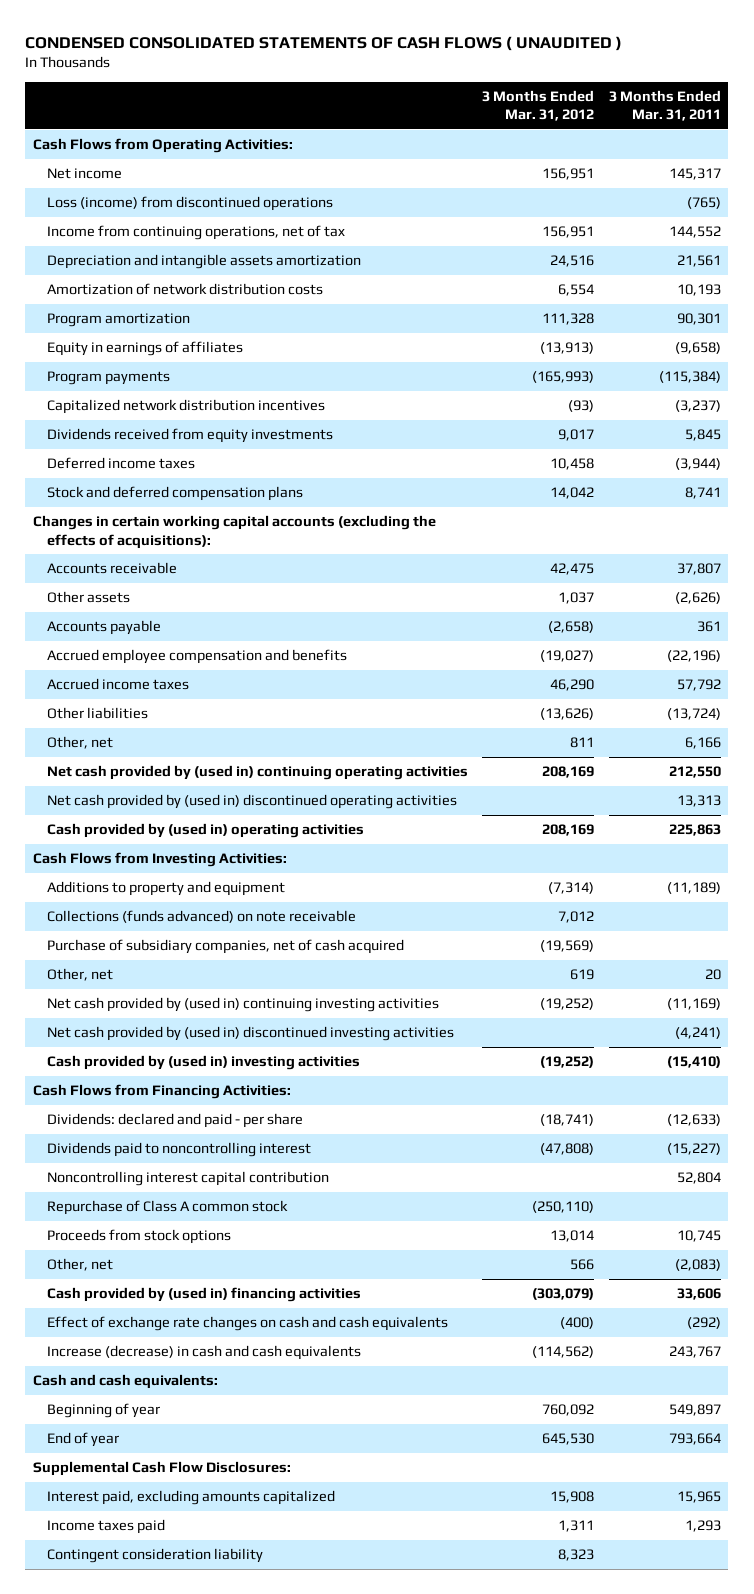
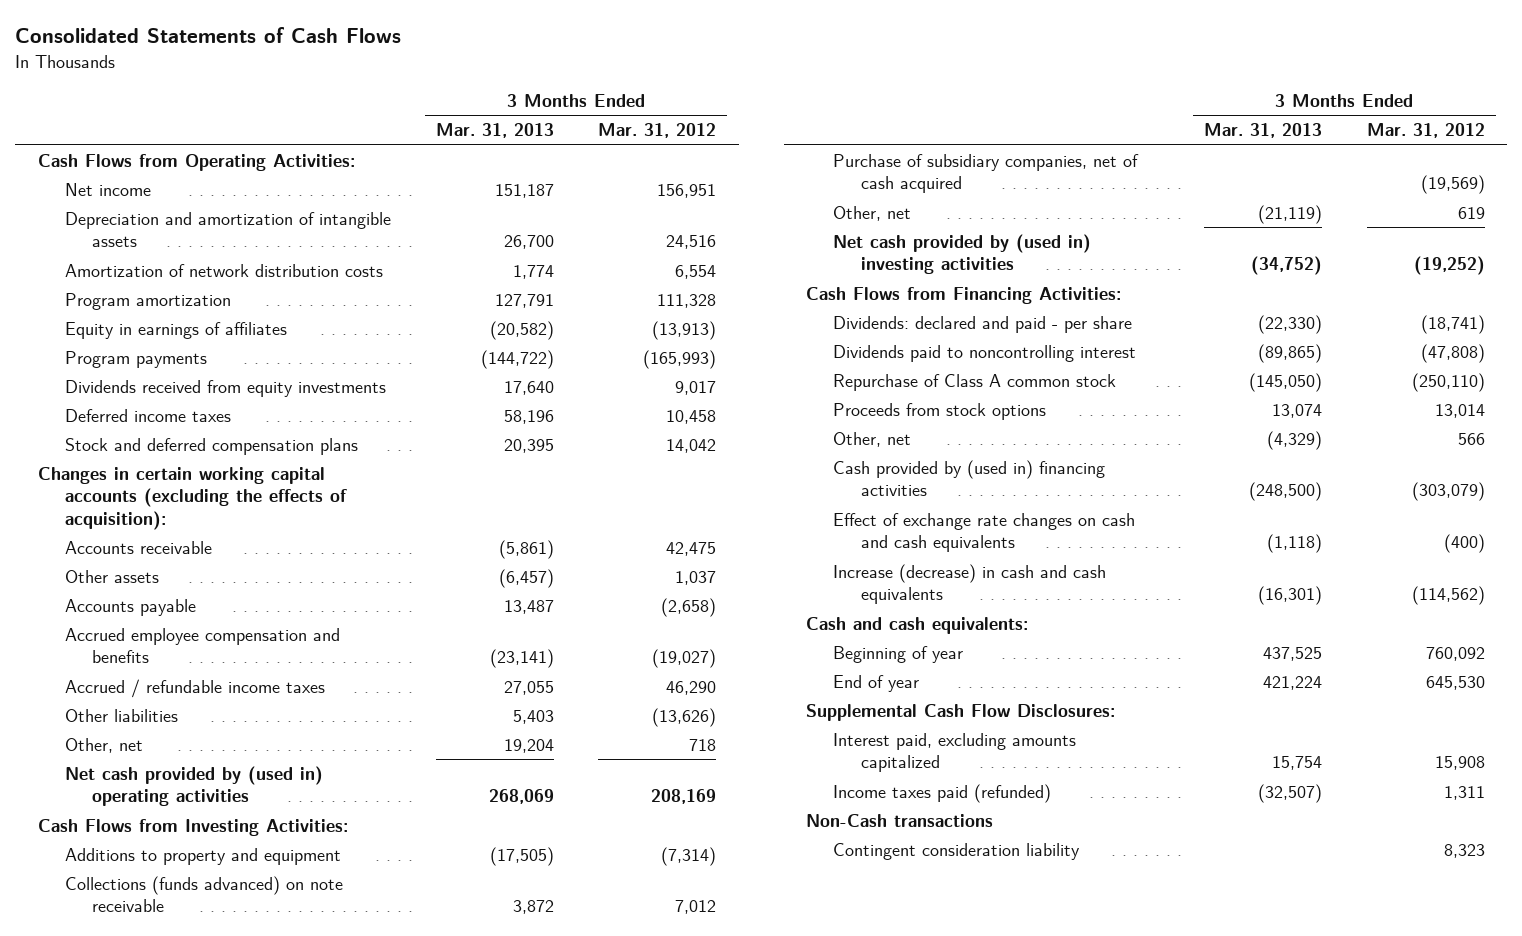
[25,35,623,51] CONDENSED CONSOLIDATED STATEMENTS OF CASH FLOWS ( UNAUDITED ) -> [15,27,402,44] Consolidated Statements of Cash Flows
[609,89,722,122] 3 Months Ended Mar. 31, 2011 -> none
none -> [435,123,554,139] Mar. 31, 2013
[46,196,333,212] Loss (income) from discontinued operations -> none
[46,225,345,241] Income from continuing operations, net of tax -> none
[46,254,361,270] Depreciation and intangible assets amortization -> [65,212,392,248] Depreciation and amortization of intangible assets
[46,399,325,415] Capitalized network distribution incentives -> none
[32,515,436,549] Changes in certain working capital accounts (excluding the effects of acquisitions): -> [37,467,348,530] Changes in certain working capital accounts (excluding the effects of acquisition):
[46,678,189,691] Accrued income taxes -> [65,679,326,699] Accrued / refundable income taxes
[46,794,457,810] Net cash provided by (used in) discontinued operating activities -> none
[46,823,364,839] Cash provided by (used in) operating activities -> none
[570,737,595,749] 811 -> [689,739,717,752] 718
[46,765,468,781] Net cash provided by (used in) continuing operating activities -> [65,766,324,807] Net cash provided by (used in) operating activities
[46,1026,454,1042] Net cash provided by (used in) discontinued investing activities -> none
[46,1055,360,1071] Cash provided by (used in) investing activities -> none
[46,997,439,1013] Net cash provided by (used in) continuing investing activities -> [833,234,1092,275] Net cash provided by (used in) investing activities
[46,1171,329,1187] Noncontrolling interest capital contribution -> none
[46,1519,165,1535] Income taxes paid -> [833,784,1052,804] Income taxes paid (refunded)
none -> [805,814,993,828] Non-Cash transactions

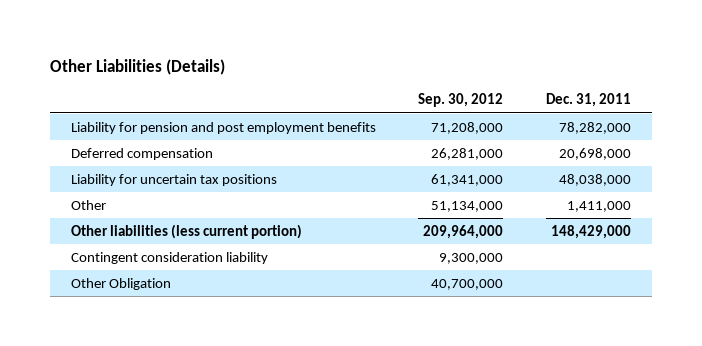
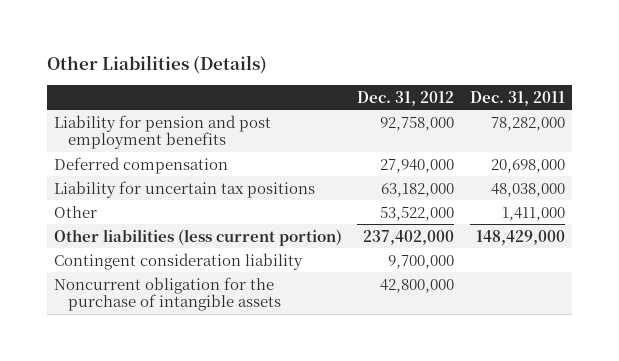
[418,93,504,108] Sep. 30, 2012 -> none
none -> [357,90,455,106] Dec. 31, 2012
[70,277,171,290] Other Obligation -> [54,276,281,312] Noncurrent obligation for the purchase of intangible assets

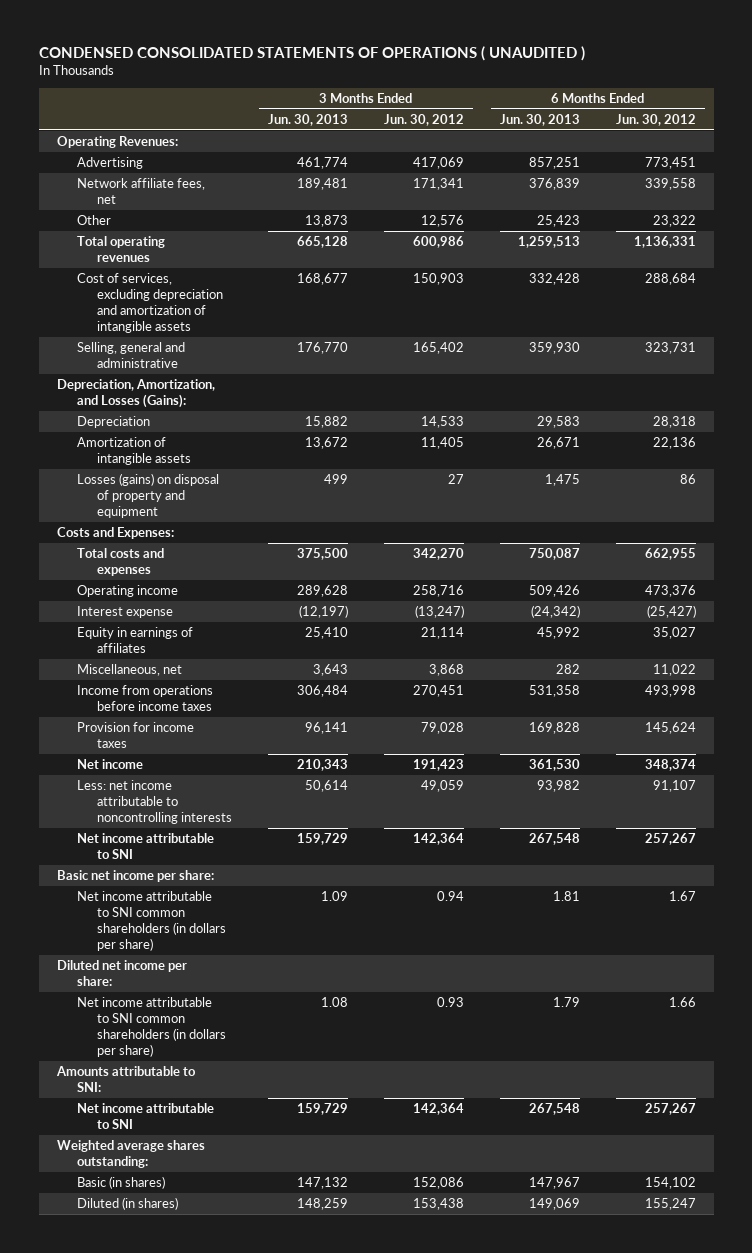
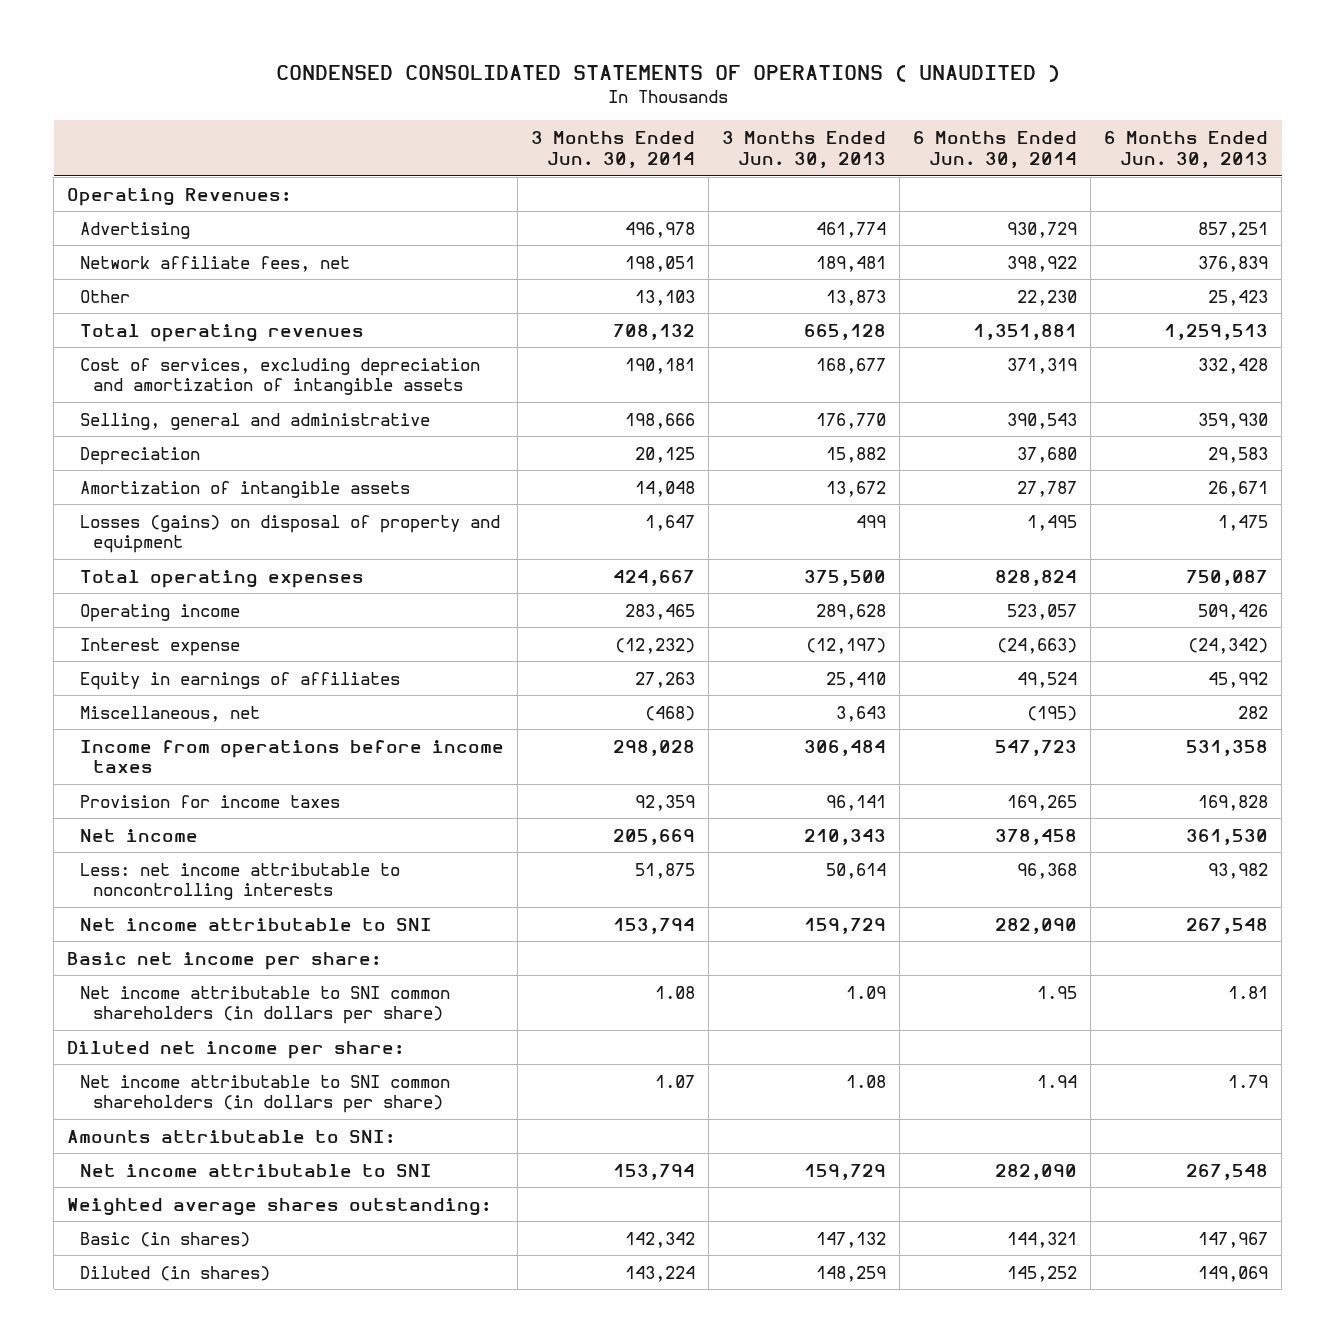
[383,113,464,126] Jun. 30, 2012 -> none
[615,113,696,126] Jun. 30, 2012 -> none
none -> [531,131,696,168] 3 Months Ended Jun. 30, 2014
none -> [913,131,1078,168] 6 Months Ended Jun. 30, 2014
[56,378,215,409] Depreciation, Amortization, and Losses (Gains): -> none
[56,526,174,539] Costs and Expenses: -> none
[76,547,164,577] Total costs and expenses -> [80,569,365,588] Total operating expenses

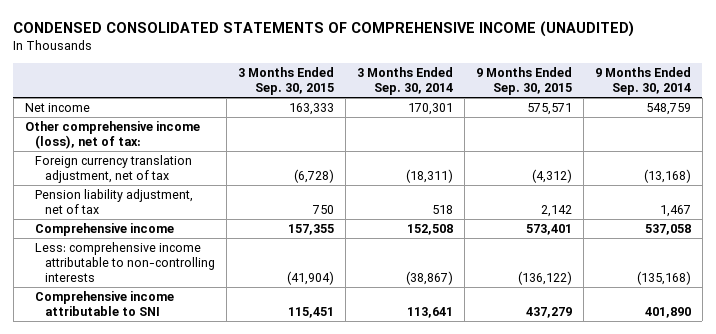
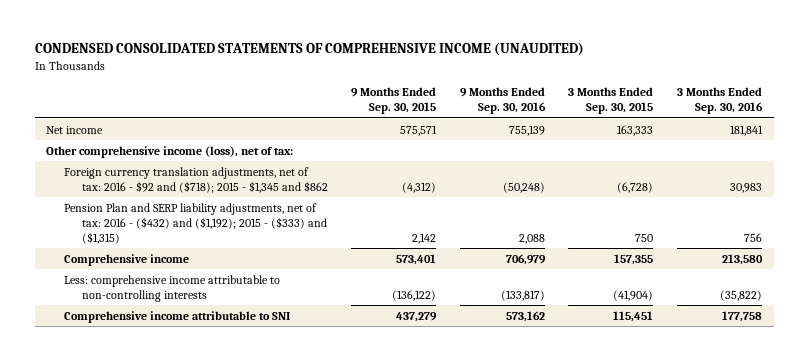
[356,67,453,96] 3 Months Ended Sep. 30, 2014 -> none
[594,67,691,96] 9 Months Ended Sep. 30, 2014 -> none
none -> [459,87,546,115] 9 Months Ended Sep. 30, 2016
none -> [676,87,763,115] 3 Months Ended Sep. 30, 2016
[35,155,193,184] Foreign currency translation adjustment, net of tax -> [64,166,328,193] Foreign currency translation adjustments, net of tax: 2016 - $92 and ($718); 2015 - $1,345 and $862
[35,189,194,215] Pension liability adjustment, net of tax -> [64,202,327,244] Pension Plan and SERP liability adjustments, net of tax: 2016 - ($432) and ($1,192); 2015 - ($333) and ($1,315)

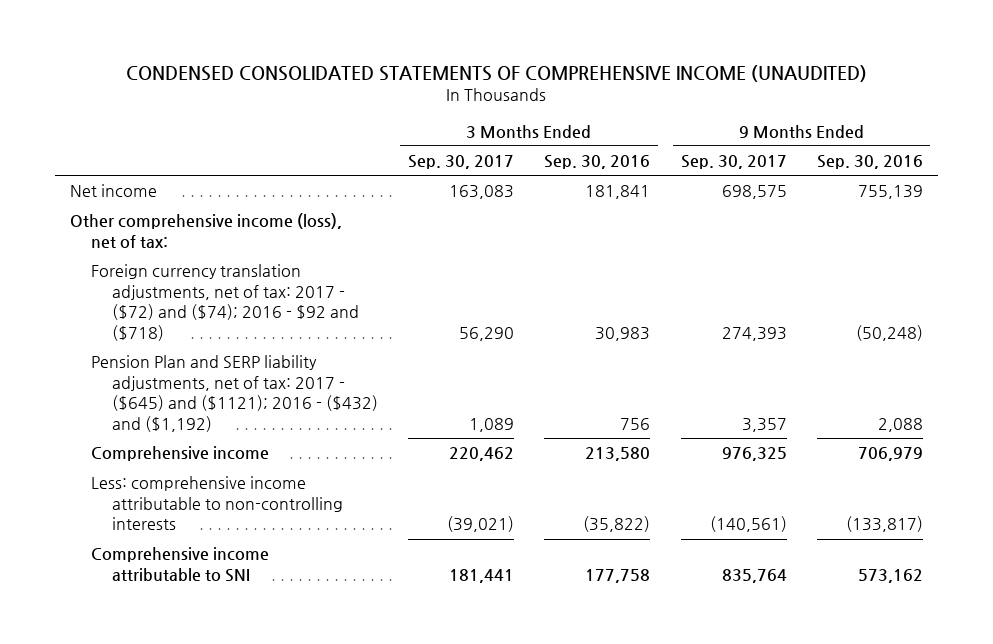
[351,87,437,115] 9 Months Ended Sep. 30, 2015 -> none
[568,87,654,115] 3 Months Ended Sep. 30, 2015 -> none
none -> [407,155,514,170] Sep. 30, 2017
none -> [680,155,787,170] Sep. 30, 2017
[64,166,328,193] Foreign currency translation adjustments, net of tax: 2016 - $92 and ($718); 2015 - $1,345 and $862 -> [90,264,359,341] Foreign currency translation adjustments, net of tax: 2017 - ($72) and ($74); 2016 - $92 and ($718)
[64,202,327,244] Pension Plan and SERP liability adjustments, net of tax: 2016 - ($432) and ($1,192); 2015 - ($333) and ($1,315) -> [90,355,378,432] Pension Plan and SERP liability adjustments, net of tax: 2017 - ($645) and ($1121); 2016 - ($432) and ($1,192)

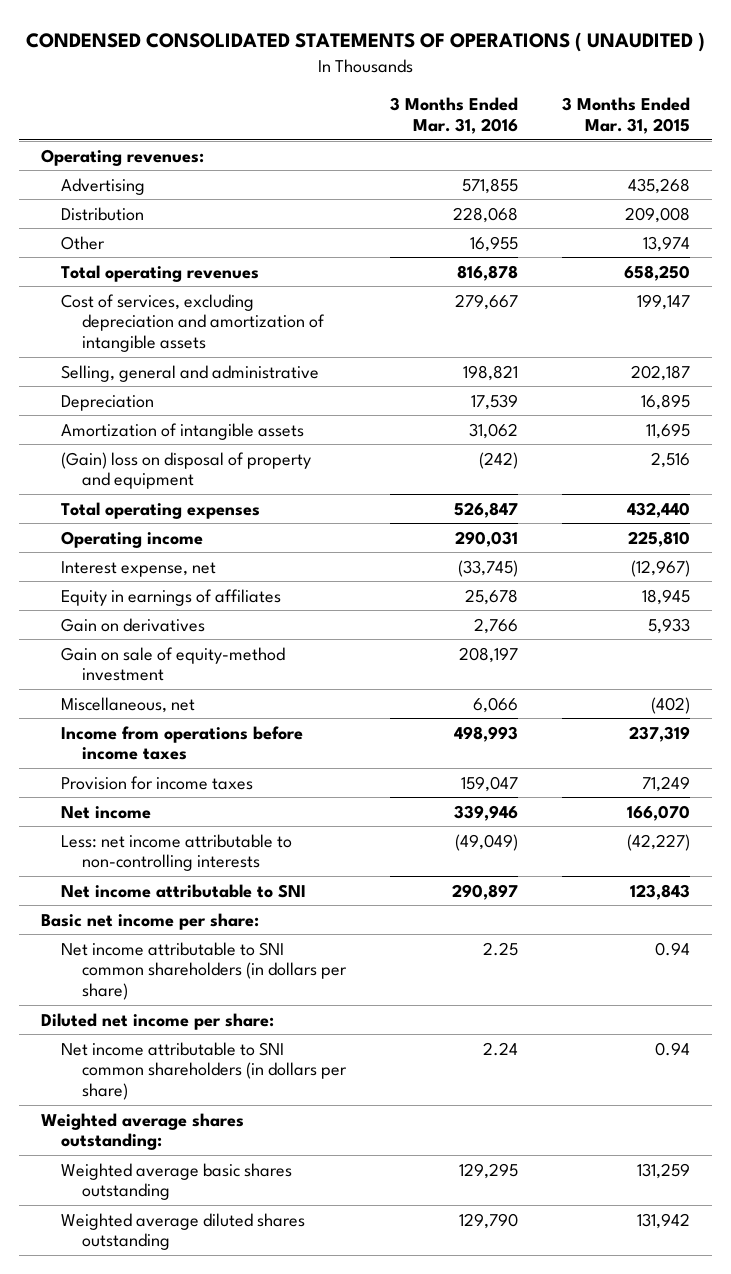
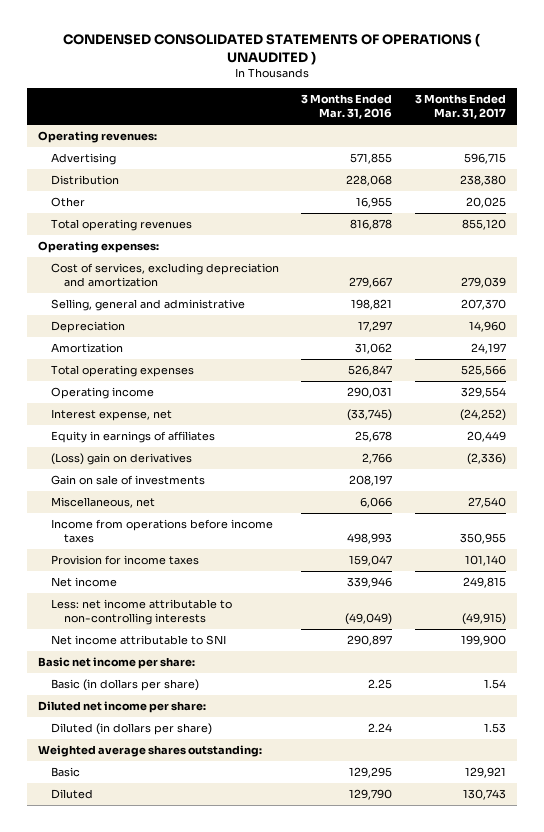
[561,97,690,135] 3 Months Ended Mar. 31, 2015 -> none
none -> [414,93,506,120] 3 Months Ended Mar. 31, 2017
none -> [38,240,160,253] Operating expenses:
[61,293,325,353] Cost of services, excluding depreciation and amortization of intangible assets -> [50,262,279,288] Cost of services, excluding depreciation and amortization
[61,451,312,490] (Gain) loss on disposal of property and equipment -> none
[470,393,518,410] 17,539 -> [358,320,393,332] 17,297
[61,422,305,440] Amortization of intangible assets -> [50,342,123,353] Amortization
[61,617,206,632] Gain on derivatives -> [50,452,192,465] (Loss) gain on derivatives
[61,646,286,682] Gain on sale of equity-method investment -> [50,474,205,485] Gain on sale of investments
[61,941,347,1001] Net income attributable to SNI common shareholders (in dollars per share) -> [50,678,199,691] Basic (in dollars per share)
[61,1041,347,1101] Net income attributable to SNI common shareholders (in dollars per share) -> [50,722,212,735] Diluted (in dollars per share)
[61,1162,293,1201] Weighted average basic shares outstanding -> [50,766,80,777] Basic
[61,1212,306,1251] Weighted average diluted shares outstanding -> [50,788,93,799] Diluted

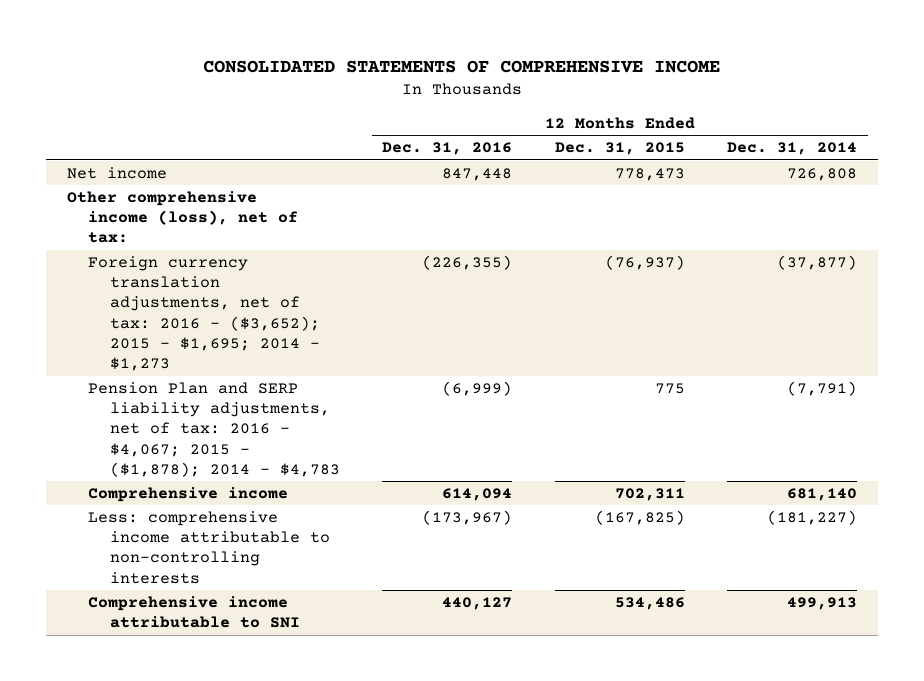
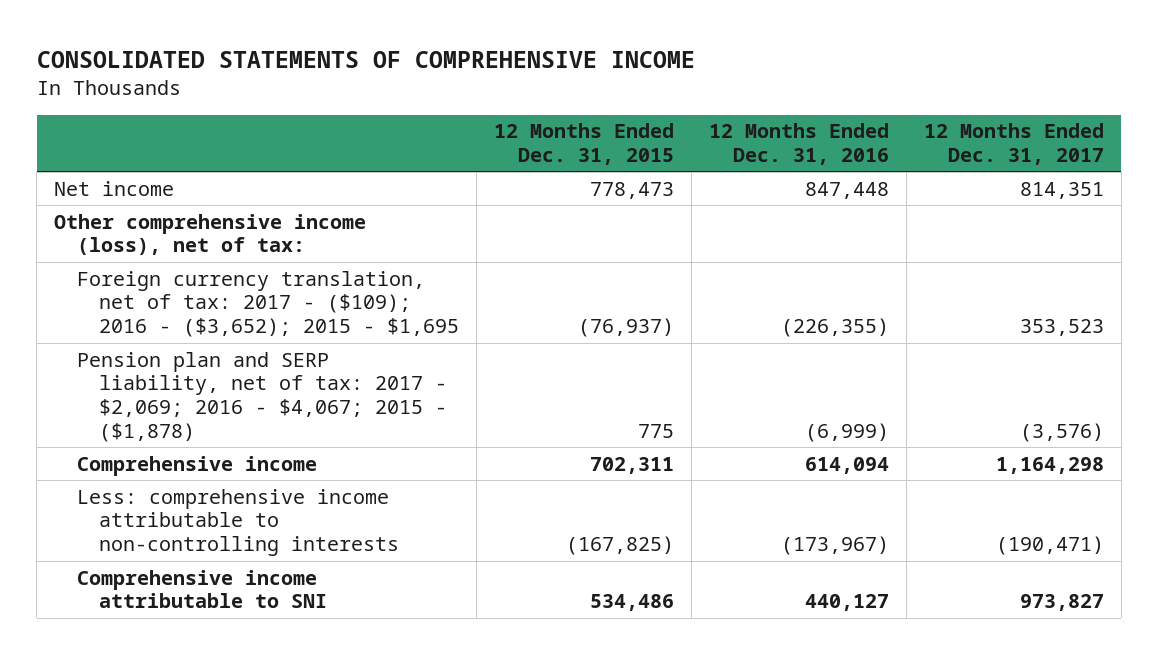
[726,142,857,156] Dec. 31, 2014 -> none
none -> [923,123,1104,165] 12 Months Ended Dec. 31, 2017
[88,255,320,372] Foreign currency translation adjustments, net of tax: 2016 - ($3,652); 2015 - $1,695; 2014 - $1,273 -> [76,270,459,338] Foreign currency translation, net of tax: 2017 - ($109); 2016 - ($3,652); 2015 - $1,695
[88,381,340,477] Pension Plan and SERP liability adjustments, net of tax: 2016 - $4,067; 2015 - ($1,878); 2014 - $4,783 -> [76,351,447,442] Pension plan and SERP liability, net of tax: 2017 - $2,069; 2016 - $4,067; 2015 - ($1,878)

